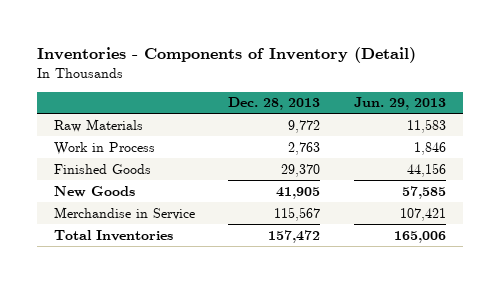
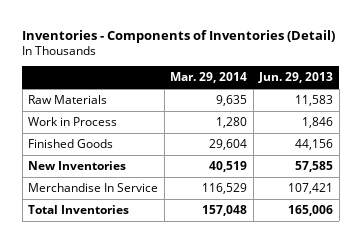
[37,46,417,63] Inventories - Components of Inventory (Detail) -> [22,29,336,43] Inventories - Components of Inventories (Detail)
[228,97,321,111] Dec. 28, 2013 -> none
none -> [170,72,248,84] Mar. 29, 2014
[53,185,135,197] New Goods -> [28,160,127,170] New Inventories
[53,206,195,220] Merchandise in Service -> [28,182,159,192] Merchandise In Service

